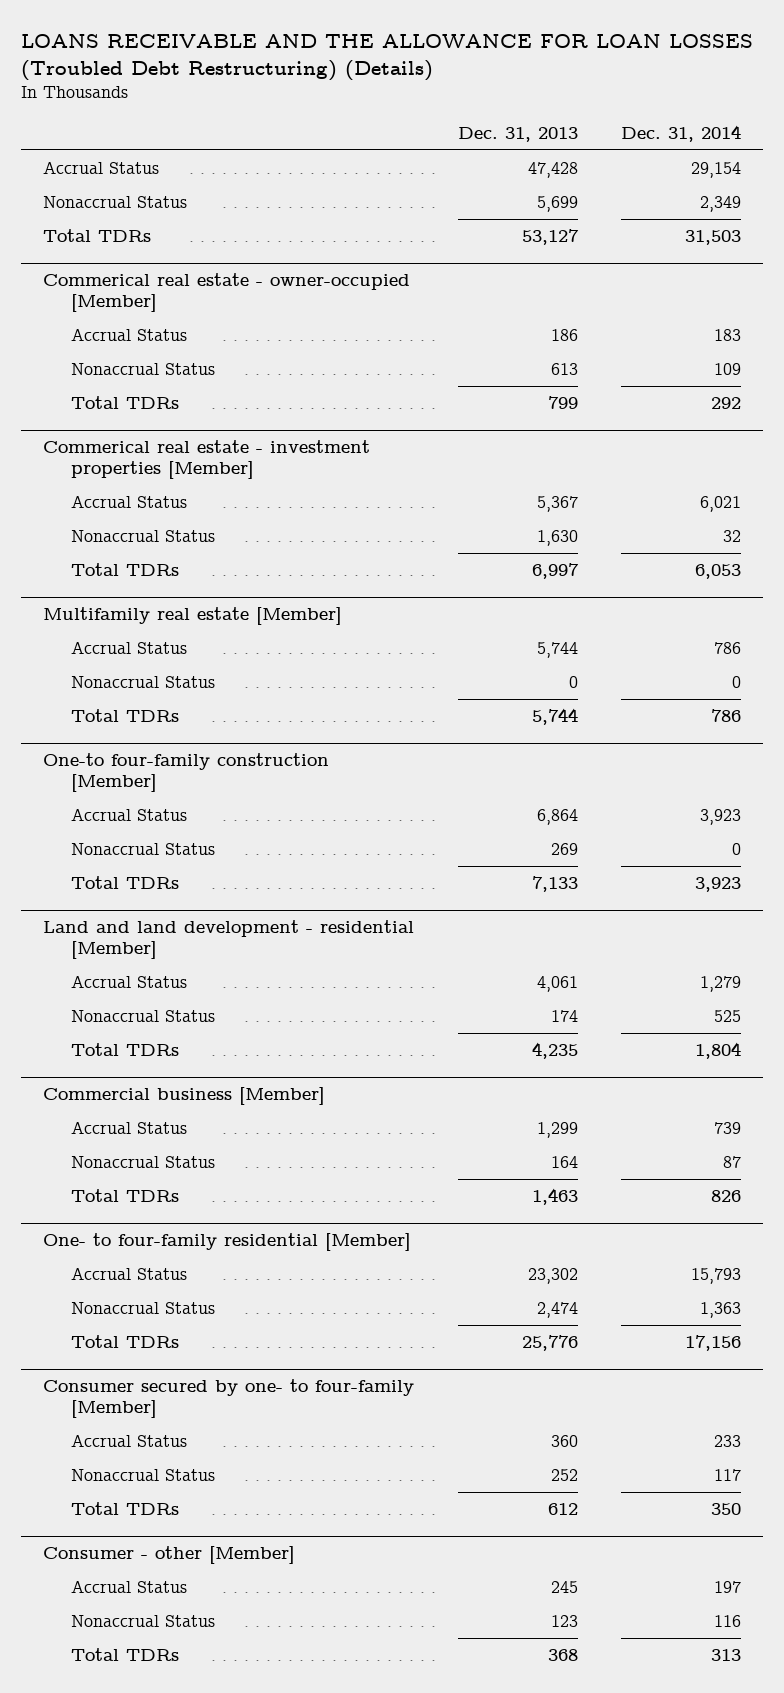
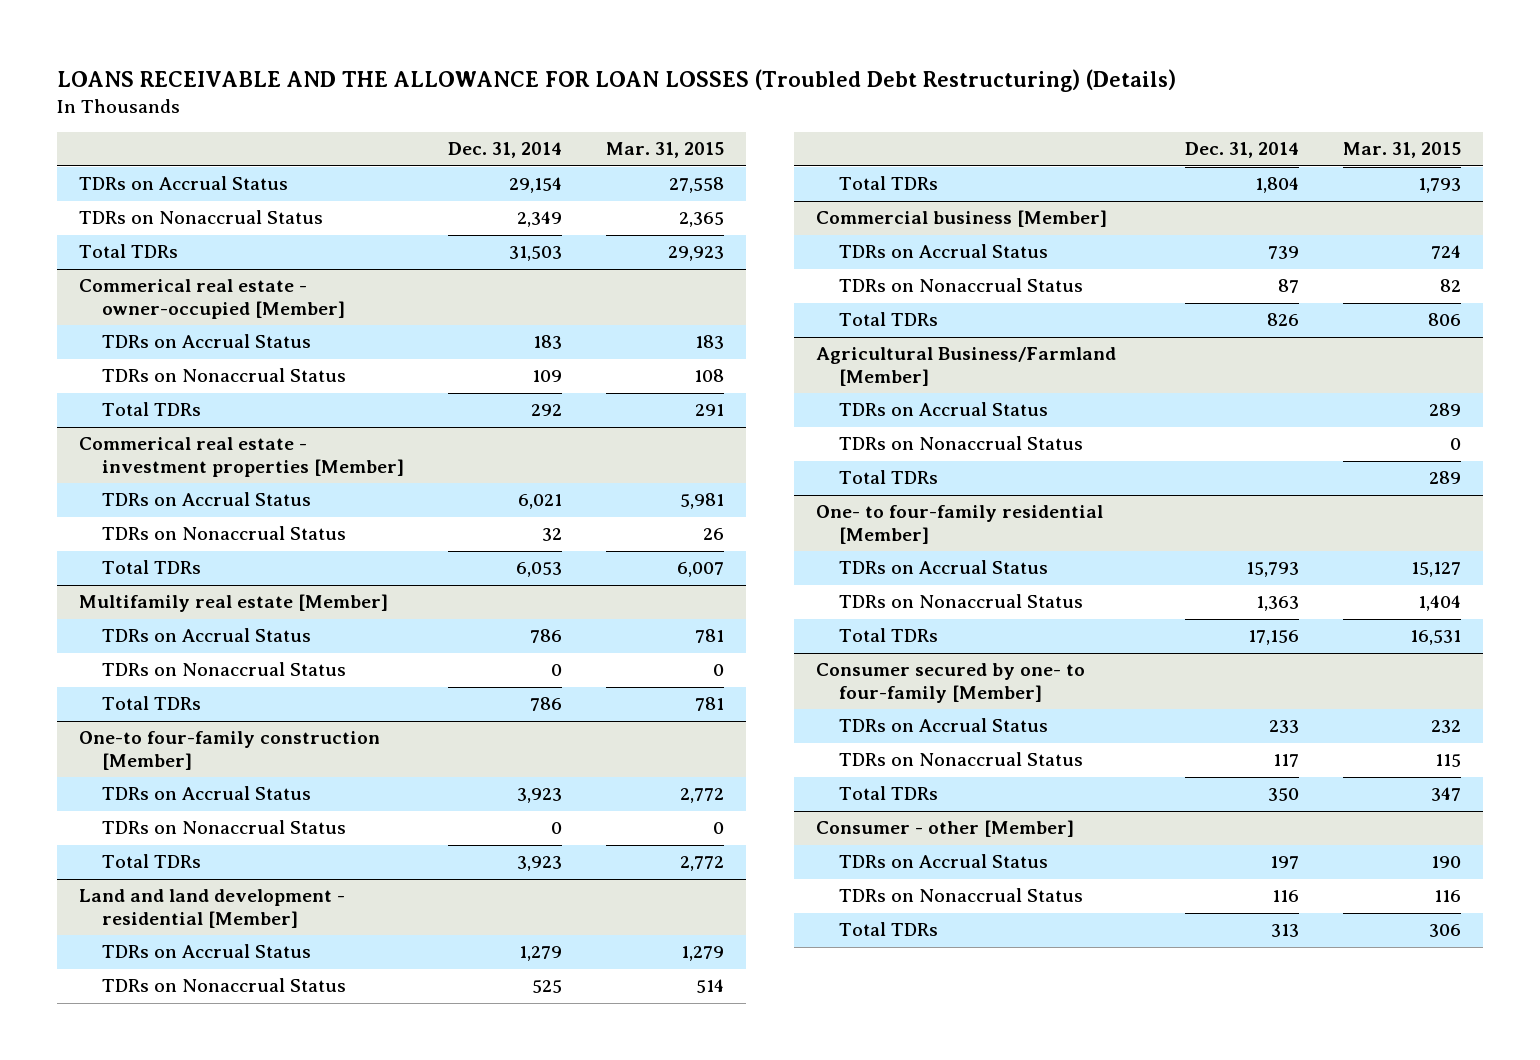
[457,126,578,142] Dec. 31, 2013 -> none
none -> [606,142,725,159] Mar. 31, 2015
[42,160,159,174] Accrual Status -> [78,176,288,191] TDRs on Accrual Status
[42,195,187,208] Nonaccrual Status -> [78,210,323,225] TDRs on Nonaccrual Status
[70,327,187,341] Accrual Status -> [102,334,312,349] TDRs on Accrual Status
[70,362,215,375] Nonaccrual Status -> [102,368,347,383] TDRs on Nonaccrual Status
[70,494,187,508] Accrual Status -> [102,492,312,507] TDRs on Accrual Status
[70,529,215,542] Nonaccrual Status -> [102,526,347,541] TDRs on Nonaccrual Status
[70,640,187,654] Accrual Status -> [102,628,312,643] TDRs on Accrual Status
[70,675,215,688] Nonaccrual Status -> [102,662,347,677] TDRs on Nonaccrual Status
[70,807,187,821] Accrual Status -> [102,786,312,801] TDRs on Accrual Status
[70,842,215,855] Nonaccrual Status -> [102,820,347,835] TDRs on Nonaccrual Status
[70,974,187,988] Accrual Status -> [102,944,312,959] TDRs on Accrual Status
[70,1009,215,1022] Nonaccrual Status -> [102,978,347,993] TDRs on Nonaccrual Status
[70,1120,187,1134] Accrual Status -> [839,244,1049,259] TDRs on Accrual Status
[70,1155,215,1168] Nonaccrual Status -> [839,278,1084,293] TDRs on Nonaccrual Status
none -> [815,347,1116,386] Agricultural Business/Farmland [Member]
none -> [839,402,1049,417] TDRs on Accrual Status
none -> [839,436,1084,451] TDRs on Nonaccrual Status
none -> [839,470,939,485] Total TDRs
[70,1266,187,1280] Accrual Status -> [839,560,1049,575] TDRs on Accrual Status
[70,1301,215,1314] Nonaccrual Status -> [839,594,1084,609] TDRs on Nonaccrual Status
[70,1433,187,1447] Accrual Status -> [839,718,1049,733] TDRs on Accrual Status
[70,1468,215,1481] Nonaccrual Status -> [839,752,1084,767] TDRs on Nonaccrual Status
[70,1579,187,1593] Accrual Status -> [839,854,1049,869] TDRs on Accrual Status
[70,1614,215,1627] Nonaccrual Status -> [839,888,1084,903] TDRs on Nonaccrual Status

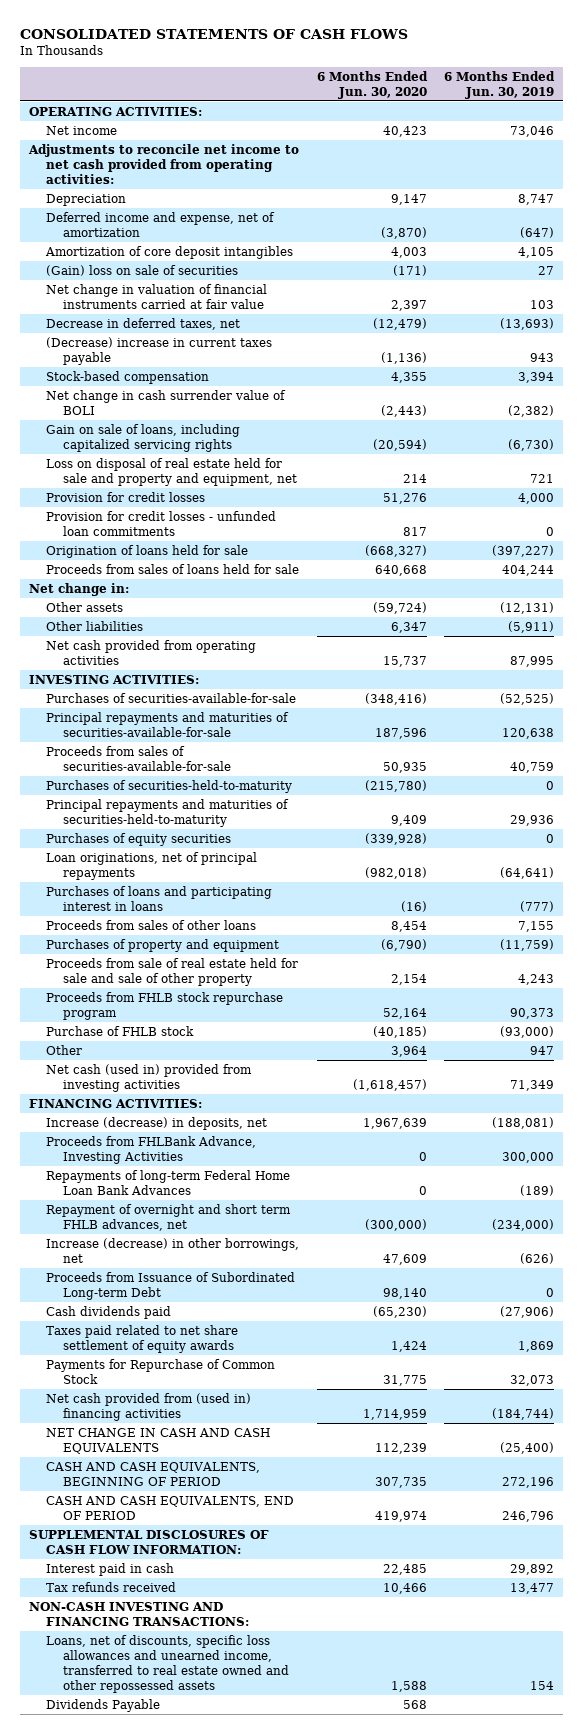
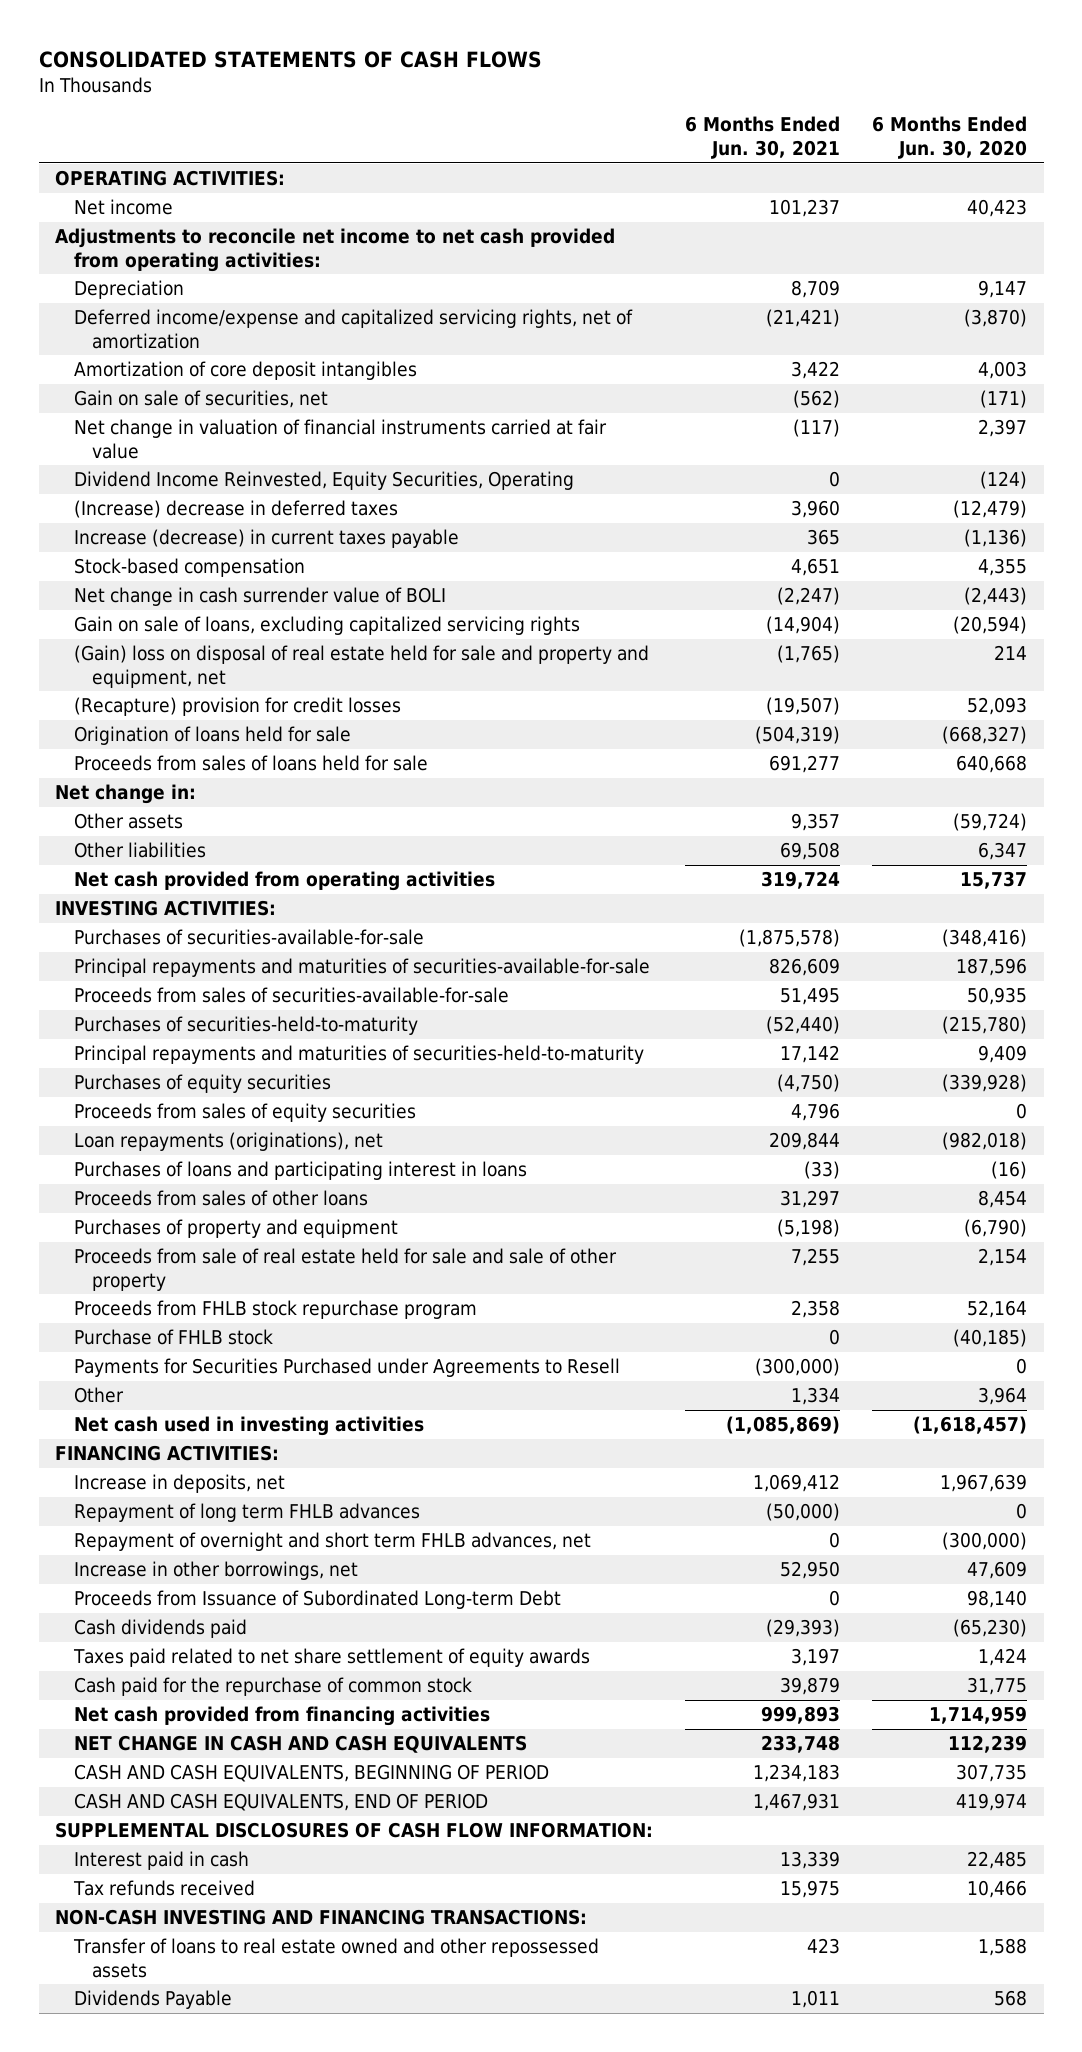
[444,70,556,99] 6 Months Ended Jun. 30, 2019 -> none
none -> [685,116,841,159] 6 Months Ended Jun. 30, 2021
[46,211,276,237] Deferred income and expense, net of amortization -> [73,309,633,349] Deferred income/expense and capitalized servicing rights, net of amortization
[46,264,239,276] (Gain) loss on sale of securities -> [73,390,328,409] Gain on sale of securities, net
none -> [73,471,574,491] Dividend Income Reinvested, Equity Securities, Operating
[46,317,241,330] Decrease in deferred taxes, net -> [73,500,398,519] (Increase) decrease in deferred taxes
[46,336,273,365] (Decrease) increase in current taxes payable -> [73,529,459,549] Increase (decrease) in current taxes payable
[46,510,277,536] Provision for credit losses - unfunded loan commitments -> none
[46,423,241,452] Gain on sale of loans, including capitalized servicing rights -> [73,616,580,636] Gain on sale of loans, excluding capitalized servicing rights
[46,457,298,486] Loss on disposal of real estate held for sale and property and equipment, net -> [73,645,649,688] (Gain) loss on disposal of real estate held for sale and property and equipment, net
[46,491,206,502] Provision for credit losses -> [73,697,401,717] (Recapture) provision for credit losses
[382,492,427,504] 51,276 -> [967,697,1028,716] 52,093
none -> [73,1103,416,1123] Proceeds from sales of equity securities
[46,851,258,880] Loan originations, net of principal repayments -> [73,1132,383,1152] Loan repayments (originations), net
none -> [73,1358,620,1378] Payments for Securities Purchased under Agreements to Resell
[46,1063,253,1092] Net cash (used in) provided from investing activities -> [73,1416,424,1437] Net cash used in investing activities
[46,1135,257,1164] Proceeds from FHLBank Advance, Investing Activities -> none
[46,1116,268,1130] Increase (decrease) in deposits, net -> [73,1474,285,1494] Increase in deposits, net
[46,1169,291,1195] Repayments of long-term Federal Home Loan Bank Advances -> [73,1503,420,1523] Repayment of long term FHLB advances
[46,1237,300,1263] Increase (decrease) in other borrowings, net -> [73,1561,358,1581] Increase in other borrowings, net
[46,1358,276,1384] Payments for Repurchase of Common Stock -> [73,1677,472,1697] Cash paid for the repurchase of common stock
[46,1392,252,1421] Net cash provided from (used in) financing activities -> [73,1706,490,1727] Net cash provided from financing activities
[46,1634,290,1693] Loans, net of discounts, specific loss allowances and unearned income, transferred to real estate owned and other repossessed assets -> [72,1938,599,1978] Transfer of loans to real estate owned and other repossessed assets

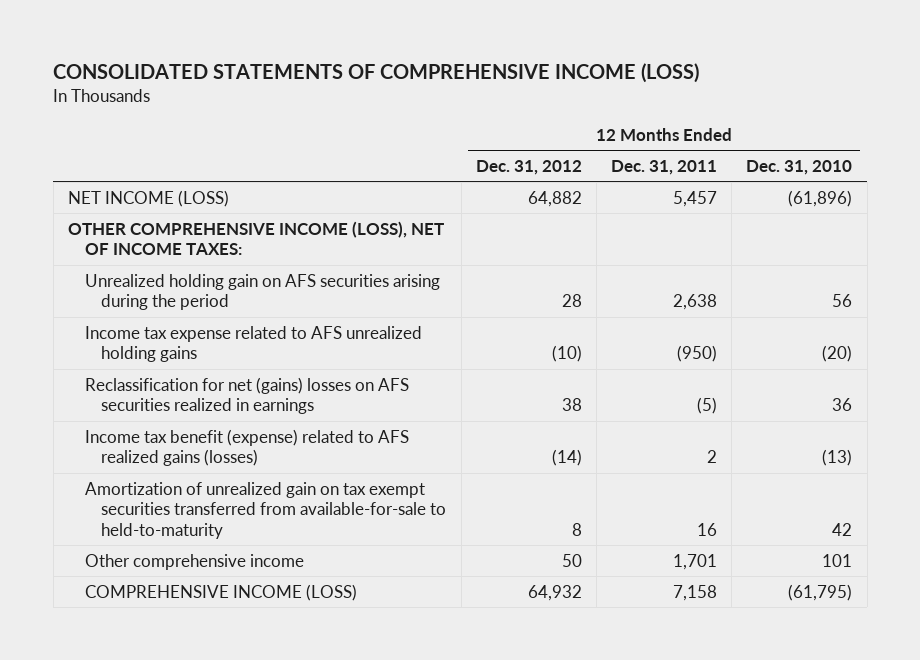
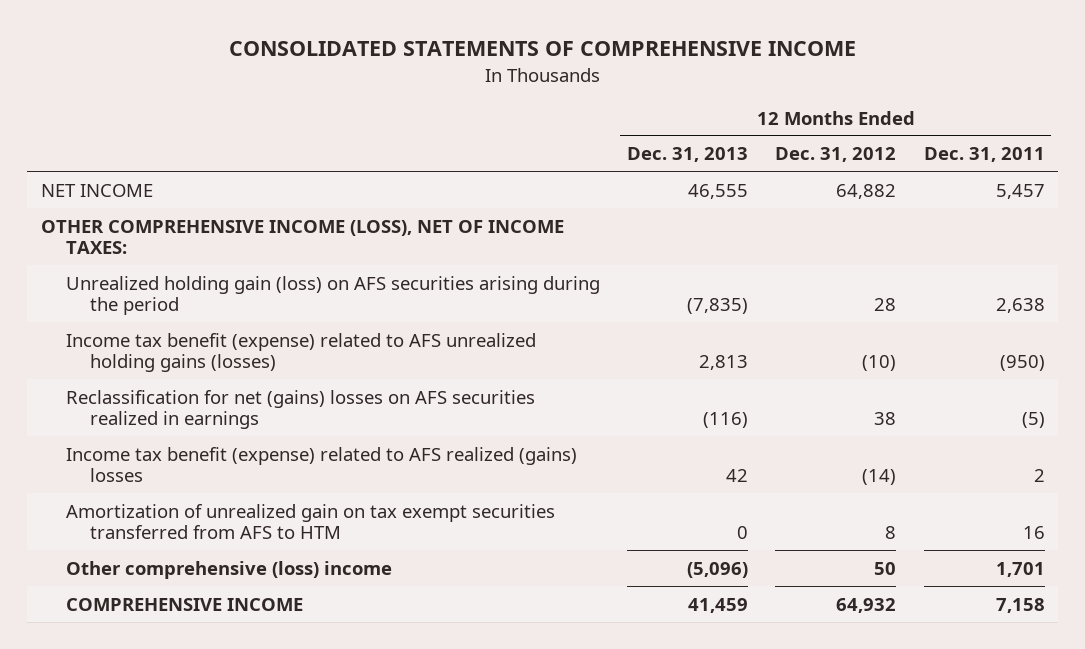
[53,63,700,84] CONSOLIDATED STATEMENTS OF COMPREHENSIVE INCOME (LOSS) -> [228,41,856,57] CONSOLIDATED STATEMENTS OF COMPREHENSIVE INCOME
[746,159,853,175] Dec. 31, 2010 -> none
none -> [626,147,748,163] Dec. 31, 2013
[67,189,229,207] NET INCOME (LOSS) -> [40,183,153,197] NET INCOME
[84,273,440,311] Unrealized holding gain on AFS securities arising during the period -> [65,275,600,316] Unrealized holding gain (loss) on AFS securities arising during the period
[84,325,422,363] Income tax expense related to AFS unrealized holding gains -> [65,332,536,373] Income tax benefit (expense) related to AFS unrealized holding gains (losses)
[84,428,409,467] Income tax benefit (expense) related to AFS realized gains (losses) -> [65,446,577,483] Income tax benefit (expense) related to AFS realized (gains) losses
[84,481,447,539] Amortization of unrealized gain on tax exempt securities transferred from available-for-sale to held-to-maturity -> [65,503,555,540] Amortization of unrealized gain on tax exempt securities transferred from AFS to HTM
[84,553,304,570] Other comprehensive income -> [65,560,392,579] Other comprehensive (loss) income
[84,583,357,601] COMPREHENSIVE INCOME (LOSS) -> [65,597,303,611] COMPREHENSIVE INCOME

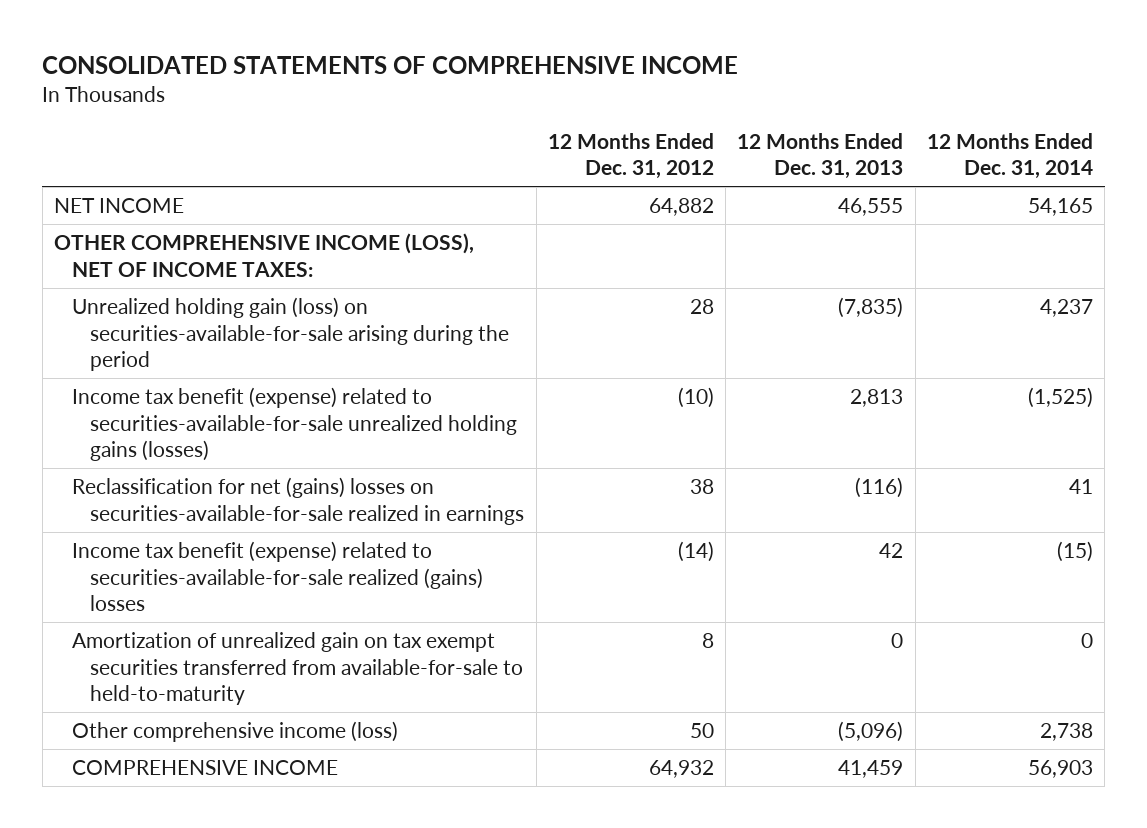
[923,147,1045,163] Dec. 31, 2011 -> none
none -> [926,132,1093,180] 12 Months Ended Dec. 31, 2014
[65,275,600,316] Unrealized holding gain (loss) on AFS securities arising during the period -> [72,296,510,372] Unrealized holding gain (loss) on securities-available-for-sale arising during the period
[65,332,536,373] Income tax benefit (expense) related to AFS unrealized holding gains (losses) -> [72,386,518,462] Income tax benefit (expense) related to securities-available-for-sale unrealized holding gains (losses)
[65,389,535,430] Reclassification for net (gains) losses on AFS securities realized in earnings -> [72,476,525,525] Reclassification for net (gains) losses on securities-available-for-sale realized in earnings
[65,446,577,483] Income tax benefit (expense) related to AFS realized (gains) losses -> [72,540,484,612] Income tax benefit (expense) related to securities-available-for-sale realized (gains) losses
[65,503,555,540] Amortization of unrealized gain on tax exempt securities transferred from AFS to HTM -> [72,631,524,706] Amortization of unrealized gain on tax exempt securities transferred from available-for-sale to held-to-maturity
[65,560,392,579] Other comprehensive (loss) income -> [72,720,399,742] Other comprehensive income (loss)

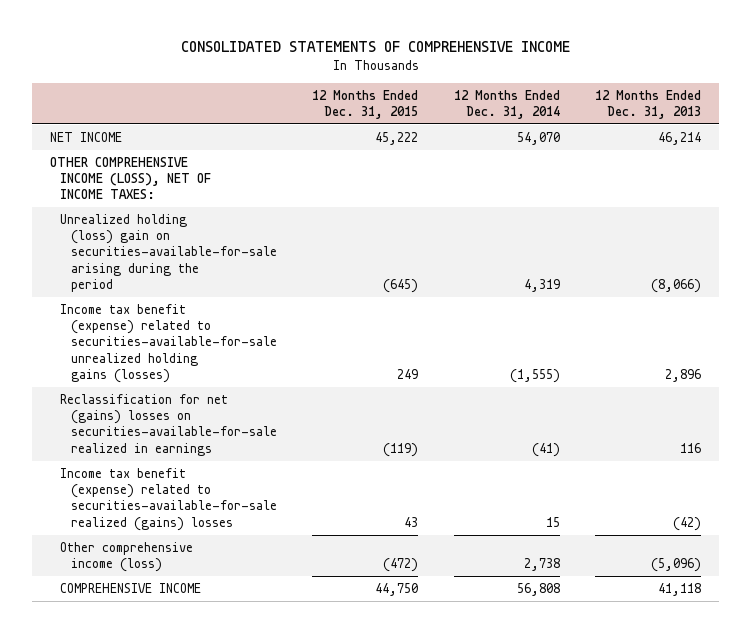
[547,132,714,180] 12 Months Ended Dec. 31, 2012 -> none
none -> [312,89,419,119] 12 Months Ended Dec. 31, 2015
[838,197,904,216] 46,555 -> [658,131,702,145] 46,214
[1027,197,1093,216] 54,165 -> [516,131,560,145] 54,070
[72,631,524,706] Amortization of unrealized gain on tax exempt securities transferred from available-for-sale to held-to-maturity -> none
[72,296,510,372] Unrealized holding gain (loss) on securities-available-for-sale arising during the period -> [60,213,277,293] Unrealized holding (loss) gain on securities-available-for-sale arising during the period
[838,296,904,318] (7,835) -> [651,279,702,294] (8,066)
[1039,298,1093,317] 4,237 -> [523,279,560,293] 4,319
[850,388,904,407] 2,813 -> [665,369,702,383] 2,896
[1027,386,1093,408] (1,525) -> [509,369,560,384] (1,555)
[855,476,904,498] (116) -> [680,442,702,453] 116
[1068,478,1093,494] 41 -> [531,442,560,457] (41)
[879,542,904,558] 42 -> [673,516,702,531] (42)
[1056,540,1093,562] (15) -> [545,516,560,527] 15
[838,759,904,778] 41,459 -> [658,582,702,596] 41,118
[1027,759,1093,778] 56,903 -> [516,582,560,596] 56,808

